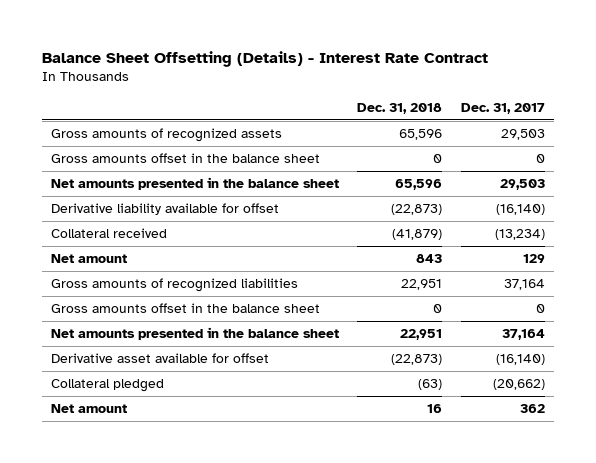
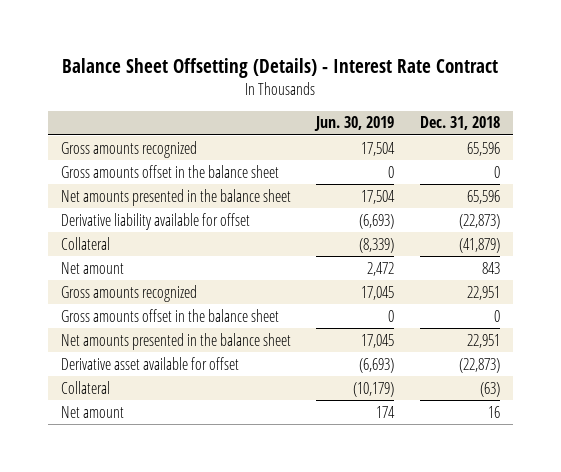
[460,102,545,114] Dec. 31, 2017 -> none
none -> [314,116,395,132] Jun. 30, 2019
[51,128,283,143] Gross amounts of recognized assets -> [60,140,197,158] Gross amounts recognized
[51,228,168,239] Collateral received -> [60,236,110,250] Collateral
[51,278,299,293] Gross amounts of recognized liabilities -> [60,284,197,302] Gross amounts recognized
[51,379,165,393] Collateral pledged -> [60,380,110,394] Collateral

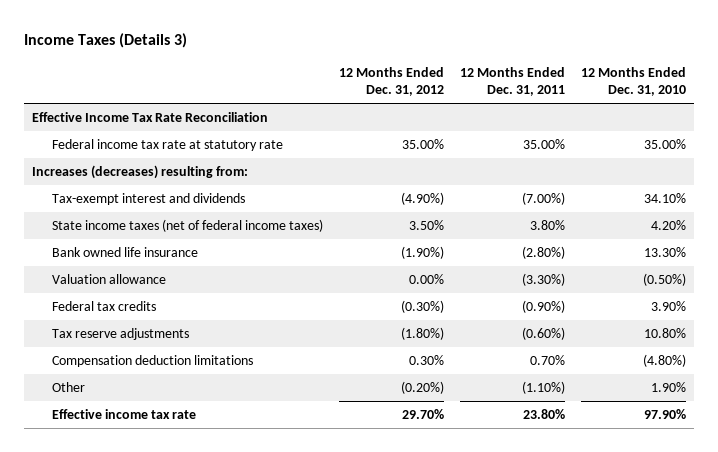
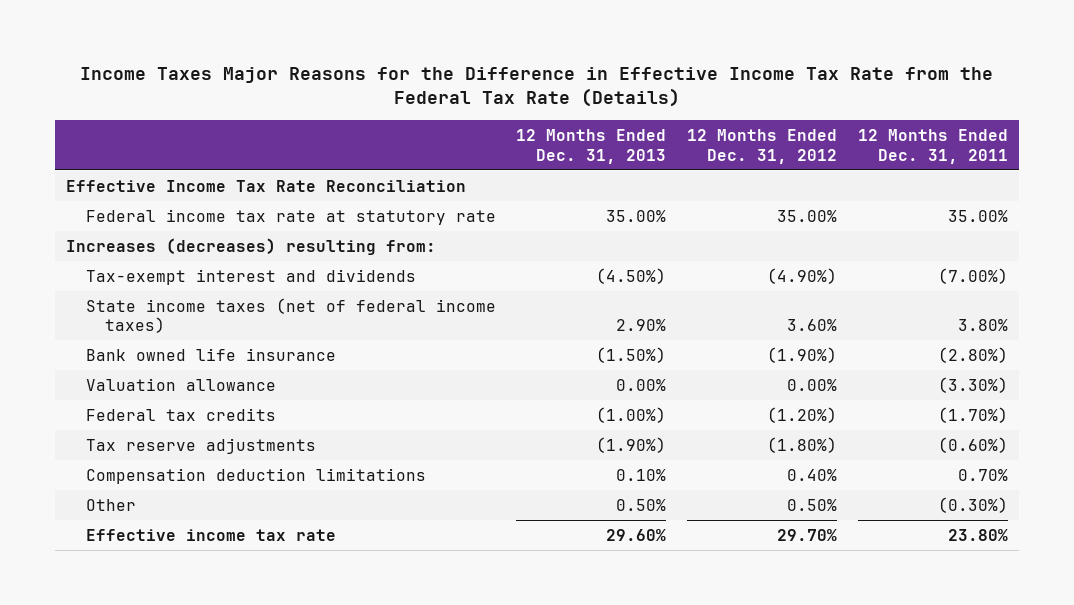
[23,33,187,49] Income Taxes (Details 3) -> [80,66,994,108] Income Taxes Major Reasons for the Difference in Effective Income Tax Rate from the Federal Tax Rate (Details)
[581,67,687,97] 12 Months Ended Dec. 31, 2010 -> none
none -> [516,128,667,164] 12 Months Ended Dec. 31, 2013
[409,220,445,231] 3.50% -> [787,319,838,332] 3.60%
[401,300,445,314] (0.30%) -> [767,406,838,423] (1.20%)
[522,300,566,314] (0.90%) -> [938,406,1009,423] (1.70%)
[409,355,445,366] 0.30% -> [787,468,838,481] 0.40%
[401,381,445,395] (0.20%) -> [787,498,838,511] 0.50%
[522,381,566,395] (1.10%) -> [938,496,1009,513] (0.30%)

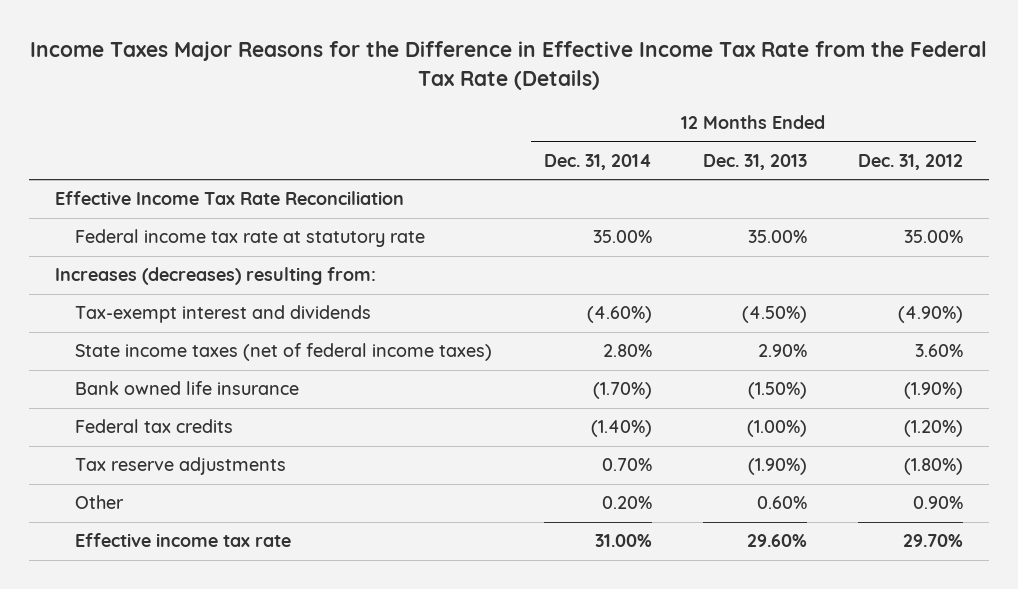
[858,128,1009,164] 12 Months Ended Dec. 31, 2011 -> none
none -> [543,153,652,170] Dec. 31, 2014
[85,377,276,391] Valuation allowance -> none
[85,467,426,484] Compensation deduction limitations -> none
[616,498,667,511] 0.50% -> [756,496,807,510] 0.60%
[787,498,838,511] 0.50% -> [913,496,964,510] 0.90%

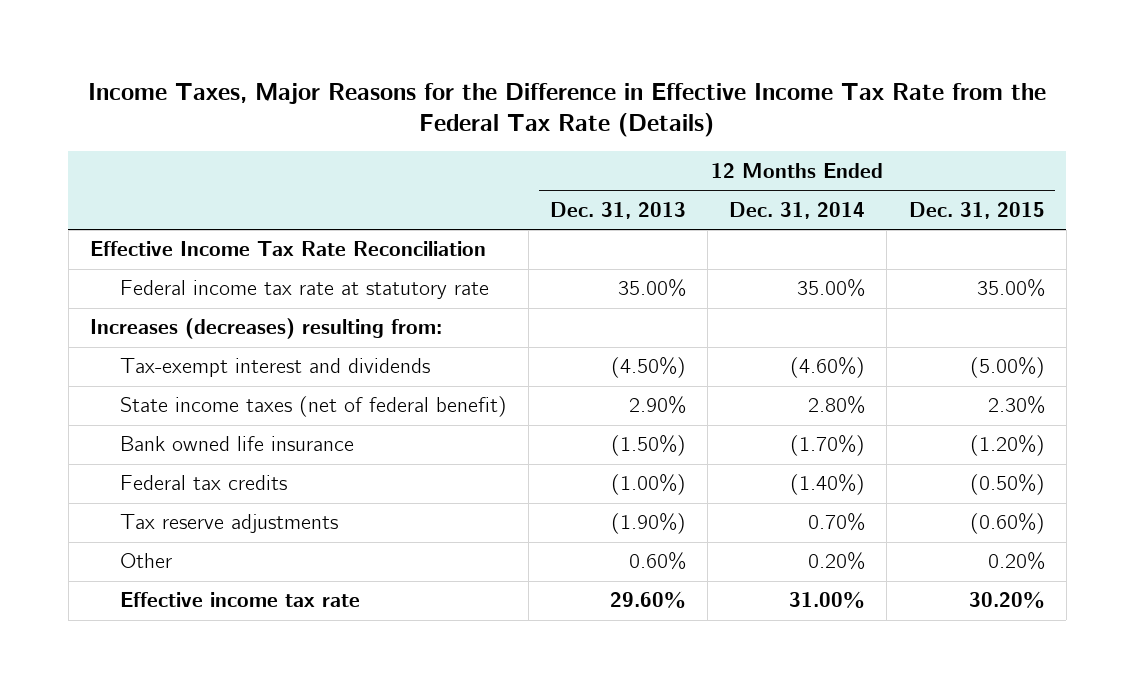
[30,41,988,90] Income Taxes Major Reasons for the Difference in Effective Income Tax Rate from the Federal Tax Rate (Details) -> [88,82,1047,137] Income Taxes, Major Reasons for the Difference in Effective Income Tax Rate from the Federal Tax Rate (Details)
[858,153,964,170] Dec. 31, 2012 -> none
none -> [908,201,1045,219] Dec. 31, 2015
[75,343,493,362] State income taxes (net of federal income taxes) -> [119,396,507,418] State income taxes (net of federal benefit)

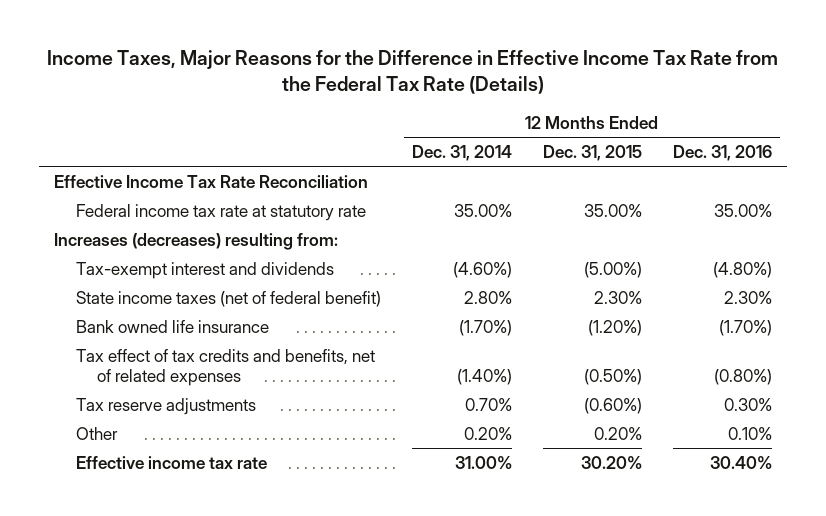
[549,201,686,219] Dec. 31, 2013 -> none
none -> [672,144,772,161] Dec. 31, 2016
[119,475,287,491] Federal tax credits -> [75,348,375,387] Tax effect of tax credits and benefits, net of related expenses

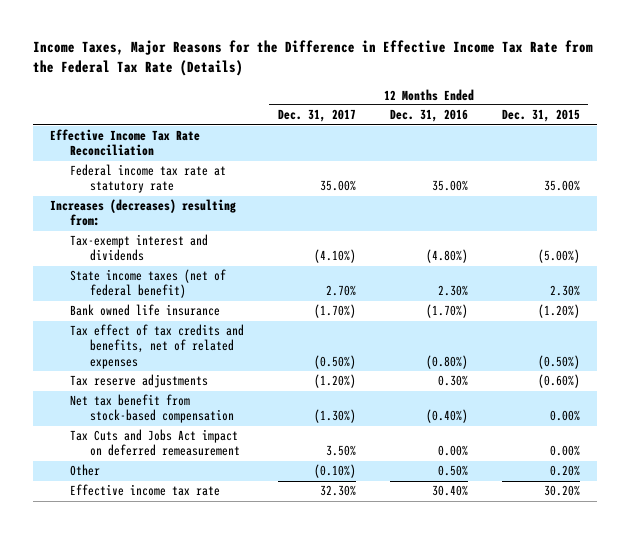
[411,144,512,161] Dec. 31, 2014 -> none
none -> [277,109,356,123] Dec. 31, 2017
none -> [69,394,234,424] Net tax benefit from stock-based compensation
none -> [69,429,240,457] Tax Cuts and Jobs Act impact on deferred remeasurement
[727,426,772,440] 0.10% -> [437,465,468,477] 0.50%

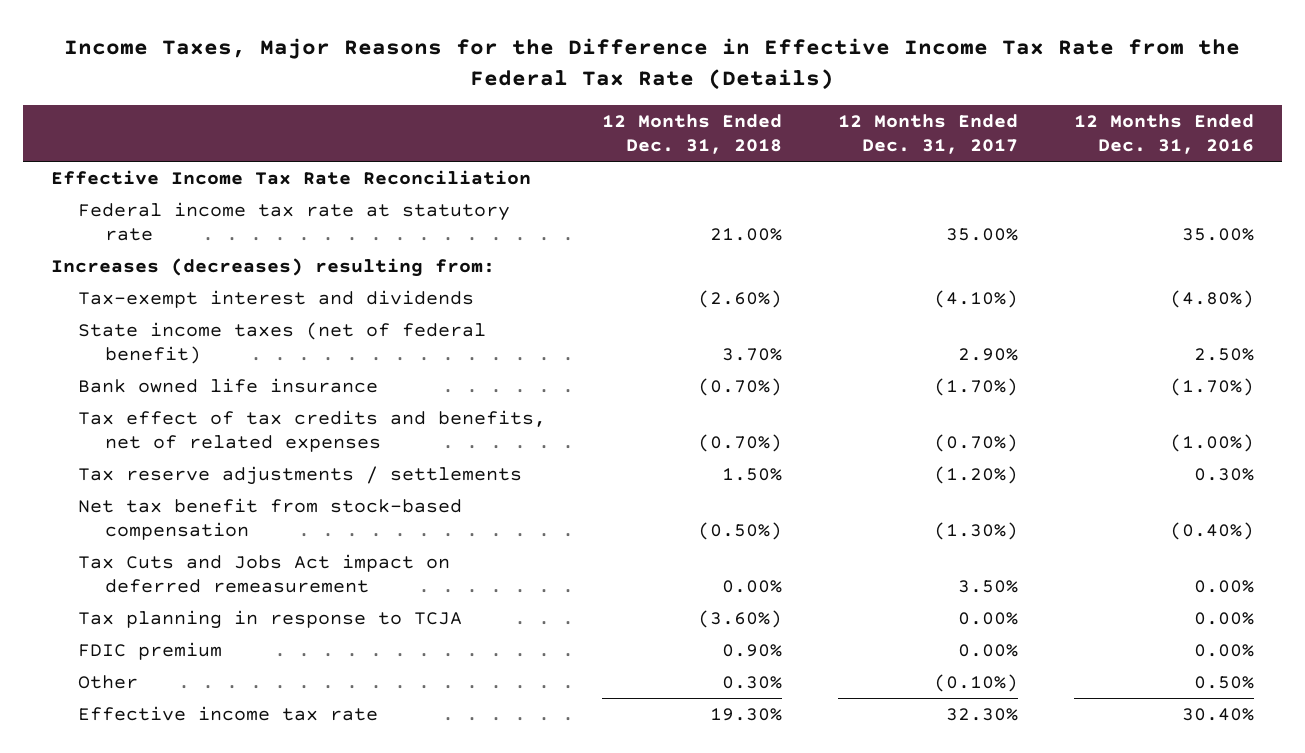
[501,109,580,123] Dec. 31, 2015 -> none
none -> [601,114,782,155] 12 Months Ended Dec. 31, 2018
[325,285,356,297] 2.70% -> [958,347,1019,361] 2.90%
[437,285,468,297] 2.30% -> [1194,347,1255,361] 2.50%
[313,354,356,369] (0.50%) -> [934,433,1019,452] (0.70%)
[425,354,468,369] (0.80%) -> [1170,433,1255,452] (1.00%)
[69,374,208,389] Tax reserve adjustments -> [77,466,522,486] Tax reserve adjustments / settlements
none -> [77,610,462,630] Tax planning in response to TCJA
none -> [77,642,222,661] FDIC premium

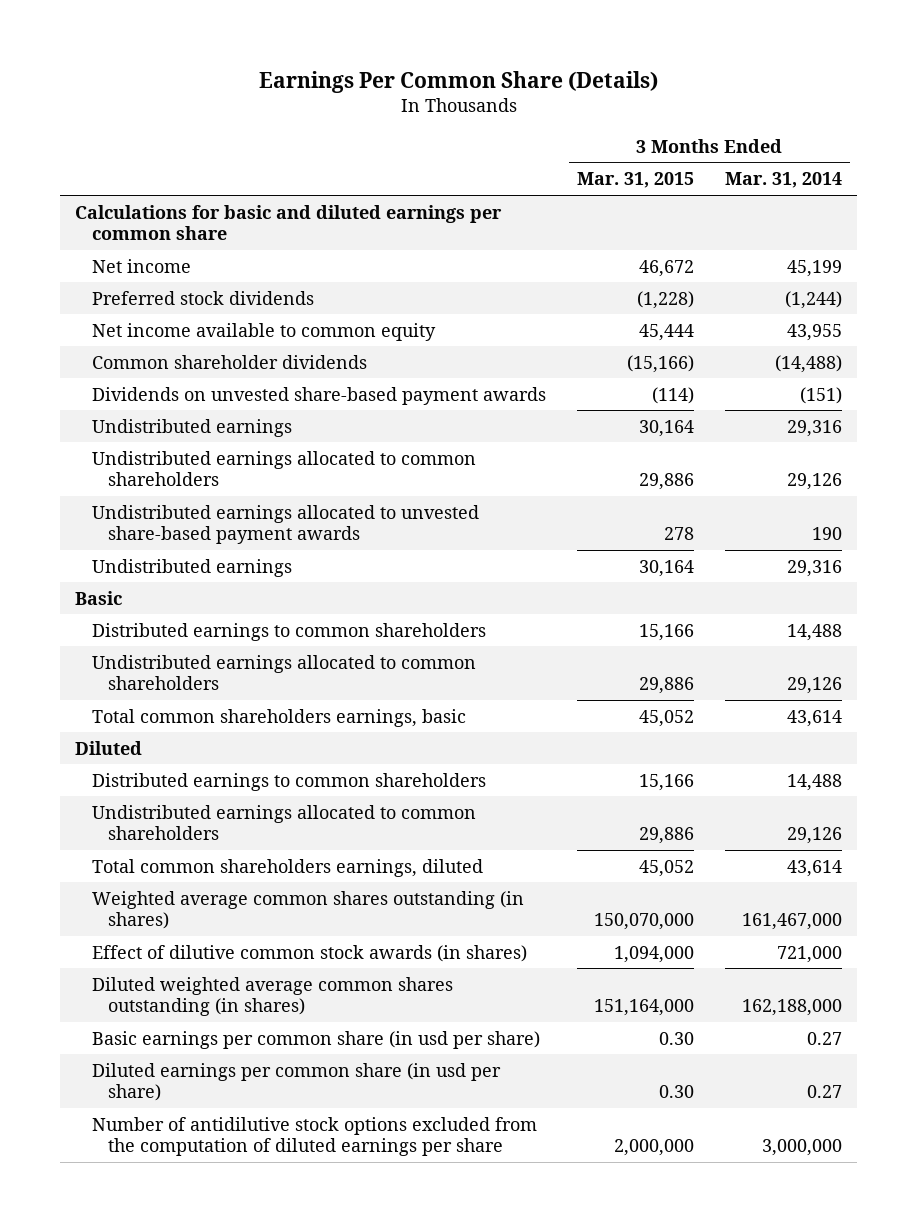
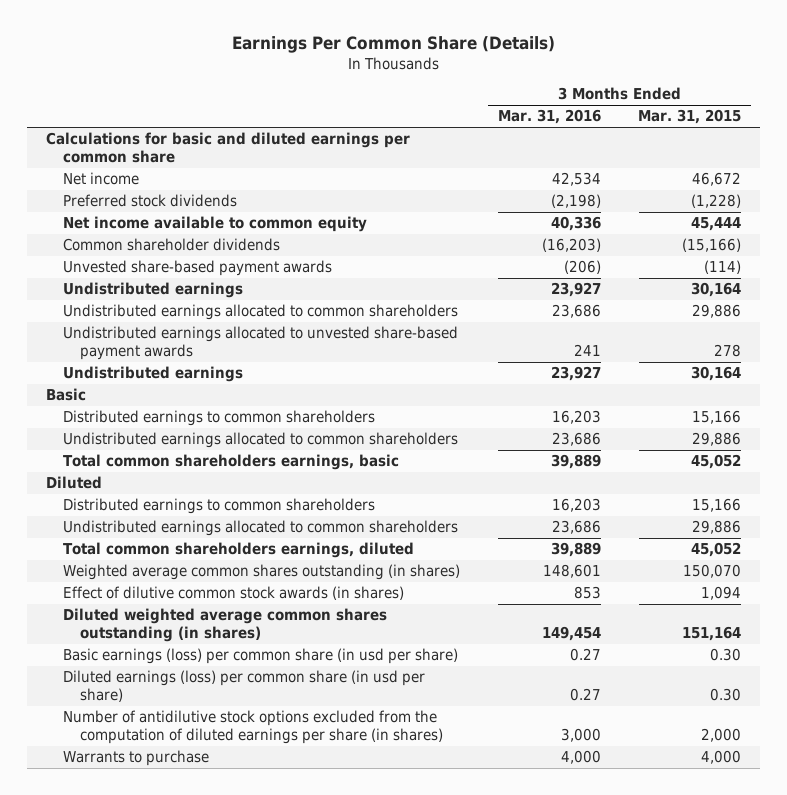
[724,172,842,189] Mar. 31, 2014 -> none
none -> [497,109,601,125] Mar. 31, 2016
[91,386,546,405] Dividends on unvested share-based payment awards -> [62,260,332,277] Unvested share-based payment awards
[593,913,694,931] 150,070,000 -> [683,564,742,579] 150,070
[613,945,694,963] 1,094,000 -> [701,586,742,601] 1,094
[593,999,694,1017] 151,164,000 -> [682,625,742,641] 151,164
[91,1030,540,1049] Basic earnings per common share (in usd per share) -> [62,648,458,665] Basic earnings (loss) per common share (in usd per share)
[91,1062,501,1102] Diluted earnings per common share (in usd per share) -> [62,670,425,702] Diluted earnings (loss) per common share (in usd per share)
[91,1116,537,1157] Number of antidilutive stock options excluded from the computation of diluted earnings per share -> [62,710,443,744] Number of antidilutive stock options excluded from the computation of diluted earnings per share (in shares)
[613,1139,694,1157] 2,000,000 -> [701,727,742,742] 2,000
none -> [62,750,209,767] Warrants to purchase

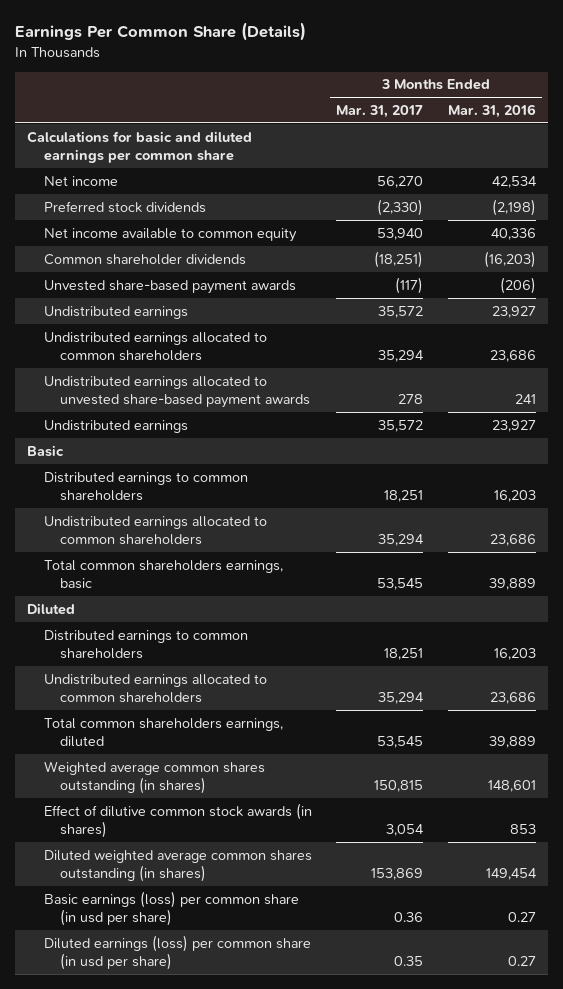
[638,109,742,125] Mar. 31, 2015 -> none
none -> [336,104,424,118] Mar. 31, 2017
[62,710,443,744] Number of antidilutive stock options excluded from the computation of diluted earnings per share (in shares) -> none
[62,750,209,767] Warrants to purchase -> none

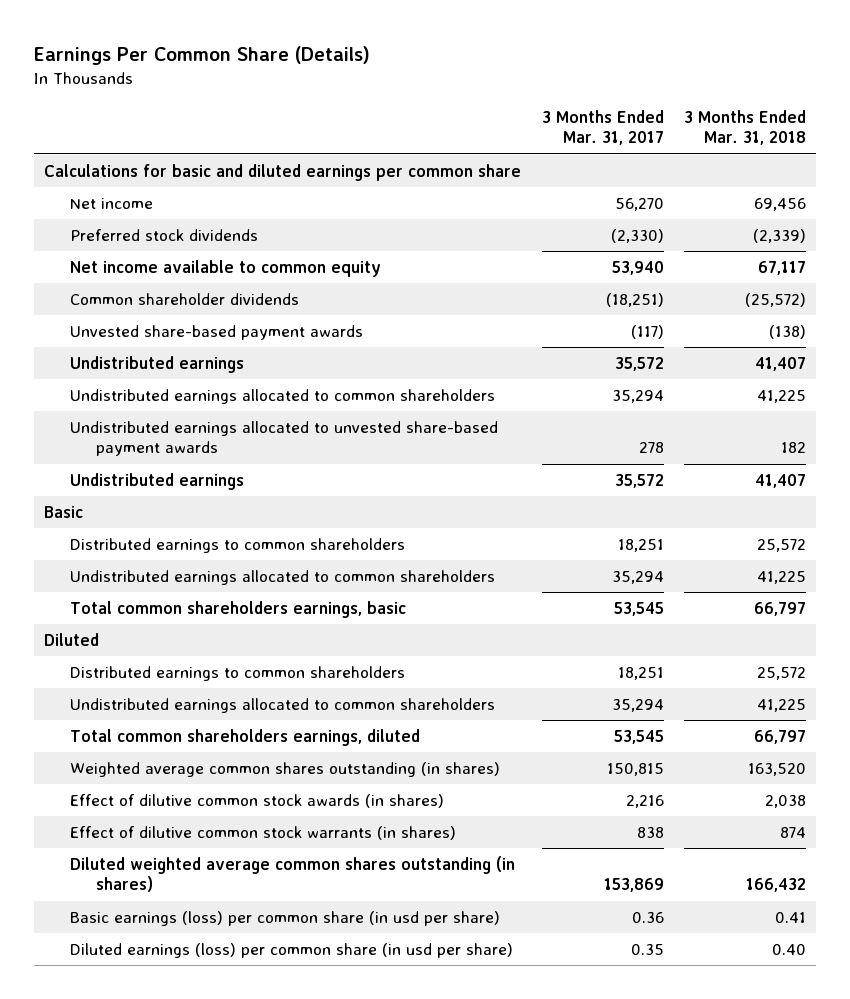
[447,103,536,118] Mar. 31, 2016 -> none
none -> [683,110,806,146] 3 Months Ended Mar. 31, 2018
[386,824,425,837] 3,054 -> [625,795,664,809] 2,216
none -> [70,826,457,841] Effect of dilutive common stock warrants (in shares)

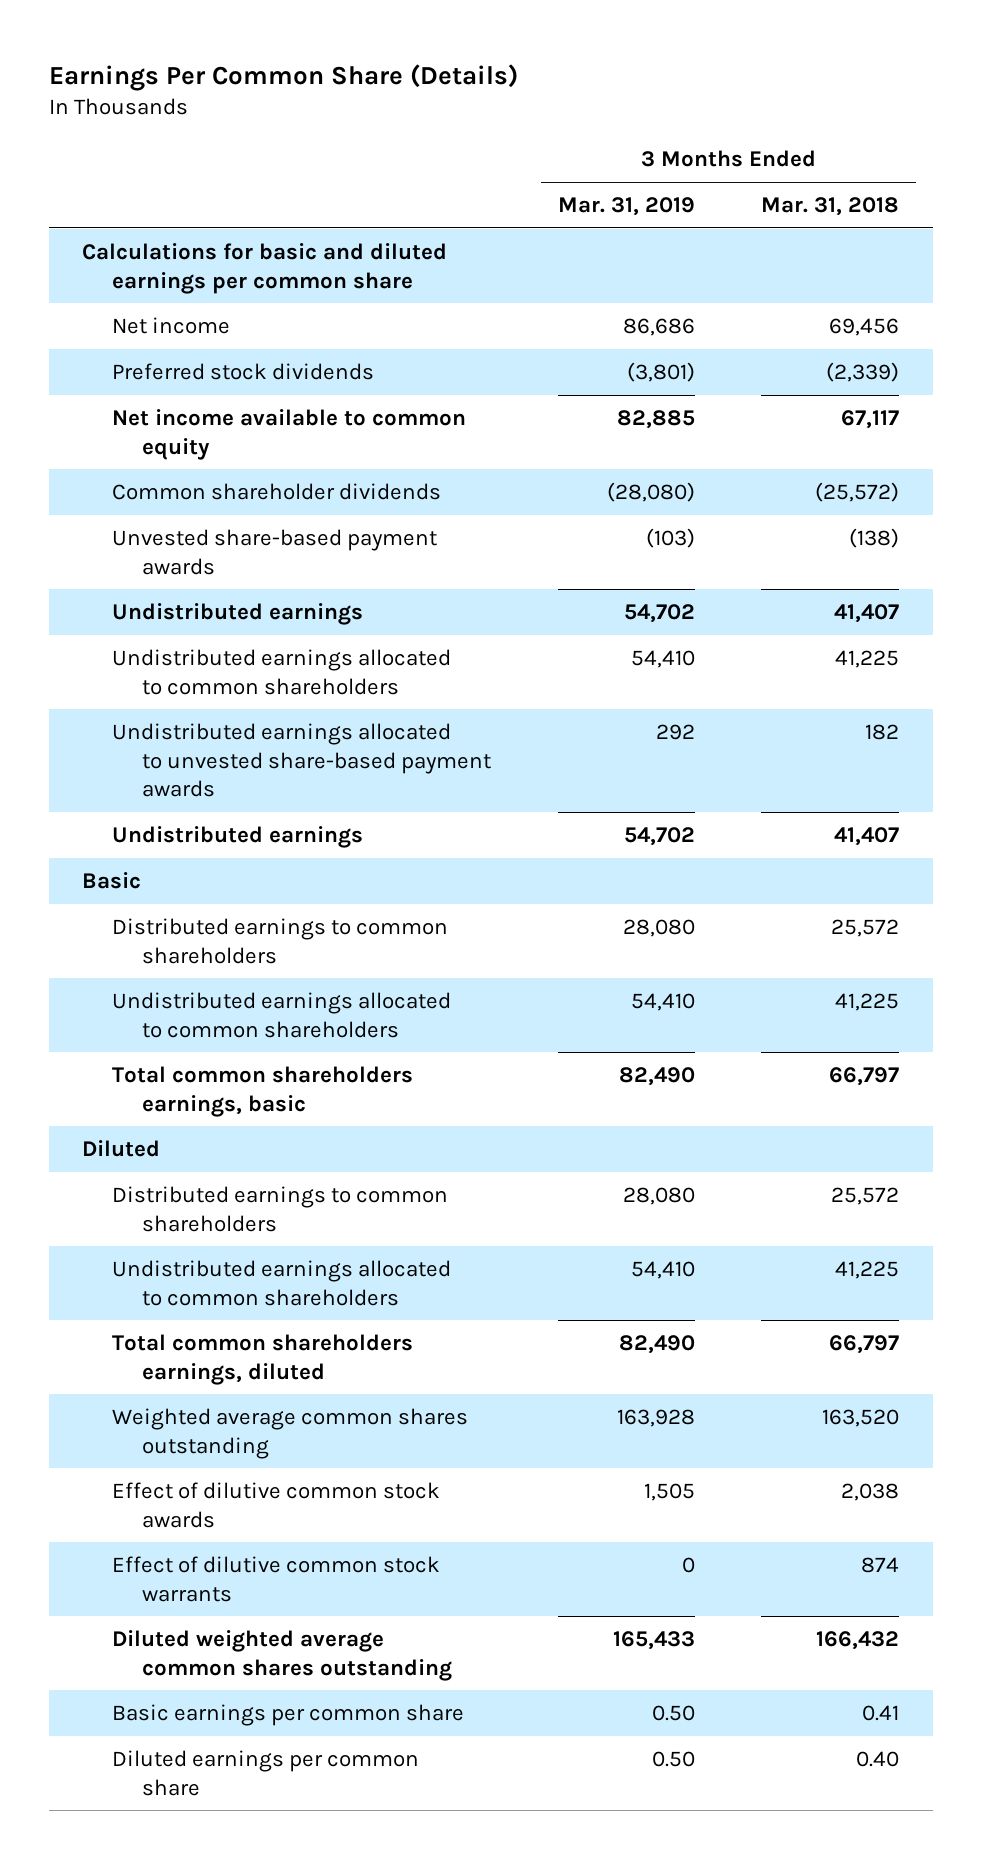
[541,110,664,146] 3 Months Ended Mar. 31, 2017 -> none
none -> [557,197,695,217] Mar. 31, 2019
[70,762,501,778] Weighted average common shares outstanding (in shares) -> [112,1407,469,1459] Weighted average common shares outstanding
[70,794,445,809] Effect of dilutive common stock awards (in shares) -> [112,1481,441,1528] Effect of dilutive common stock awards
[70,826,457,841] Effect of dilutive common stock warrants (in shares) -> [112,1555,441,1602] Effect of dilutive common stock warrants
[70,856,516,893] Diluted weighted average common shares outstanding (in shares) -> [112,1629,453,1681] Diluted weighted average common shares outstanding
[70,911,501,927] Basic earnings (loss) per common share (in usd per share) -> [112,1703,465,1726] Basic earnings per common share
[70,943,514,959] Diluted earnings (loss) per common share (in usd per share) -> [112,1749,420,1796] Diluted earnings per common share

